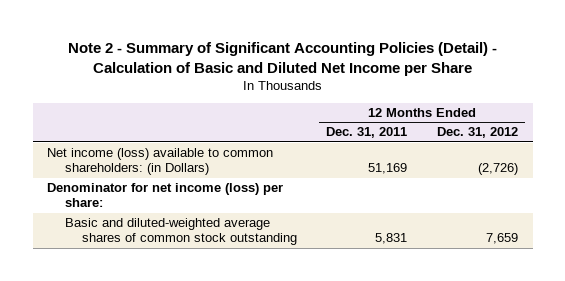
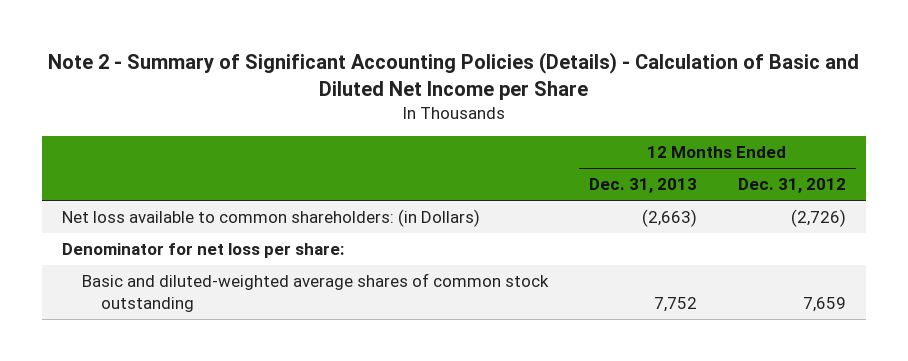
[67,41,497,76] Note 2 - Summary of Significant Accounting Policies (Detail) - Calculation of Basic and Diluted Net Income per Share -> [48,51,860,100] Note 2 - Summary of Significant Accounting Policies (Details) - Calculation of Basic and Diluted Net Income per Share
[326,127,408,139] Dec. 31, 2011 -> none
none -> [588,178,697,194] Dec. 31, 2013
[47,148,274,176] Net income (loss) available to common shareholders: (in Dollars) -> [62,209,481,228] Net loss available to common shareholders: (in Dollars)
[47,183,284,208] Denominator for net income (loss) per share: -> [62,243,345,259] Denominator for net loss per share:

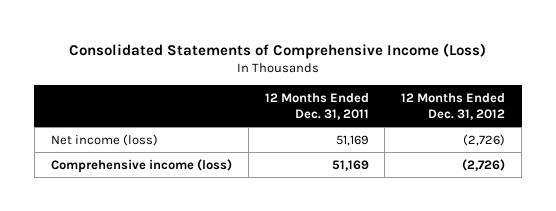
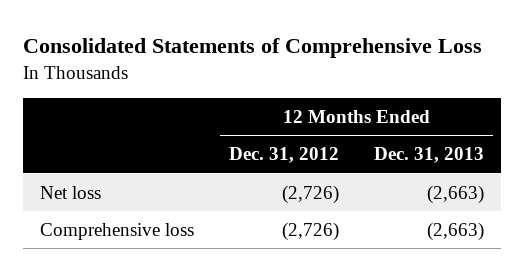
[69,42,487,59] Consolidated Statements of Comprehensive Income (Loss) -> [22,37,482,58] Consolidated Statements of Comprehensive Loss
[264,92,369,121] 12 Months Ended Dec. 31, 2011 -> none
none -> [373,147,484,164] Dec. 31, 2013
[50,133,158,146] Net income (loss) -> [40,185,102,199] Net loss
[50,158,232,173] Comprehensive income (loss) -> [40,222,195,240] Comprehensive loss

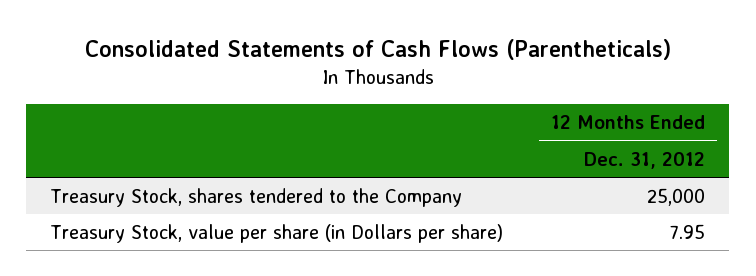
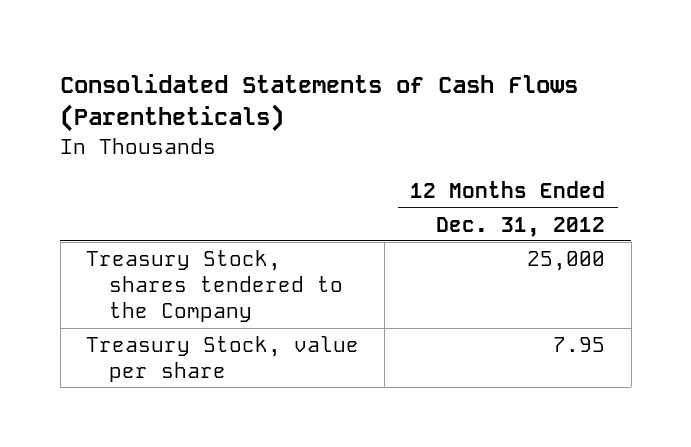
[50,224,504,244] Treasury Stock, value per share (in Dollars per share) -> [85,335,359,383] Treasury Stock, value per share

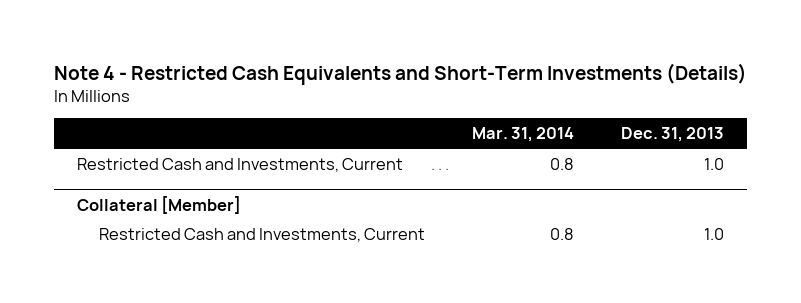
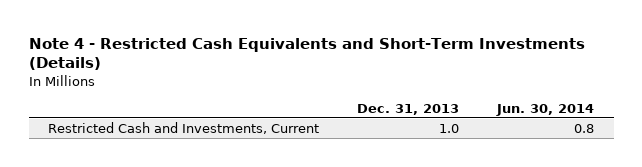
[471,127,574,143] Mar. 31, 2014 -> none
none -> [496,103,595,116] Jun. 30, 2014
[77,195,242,214] Collateral [Member] -> none
[99,227,426,242] Restricted Cash and Investments, Current -> none

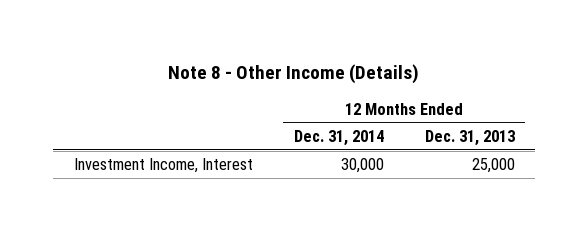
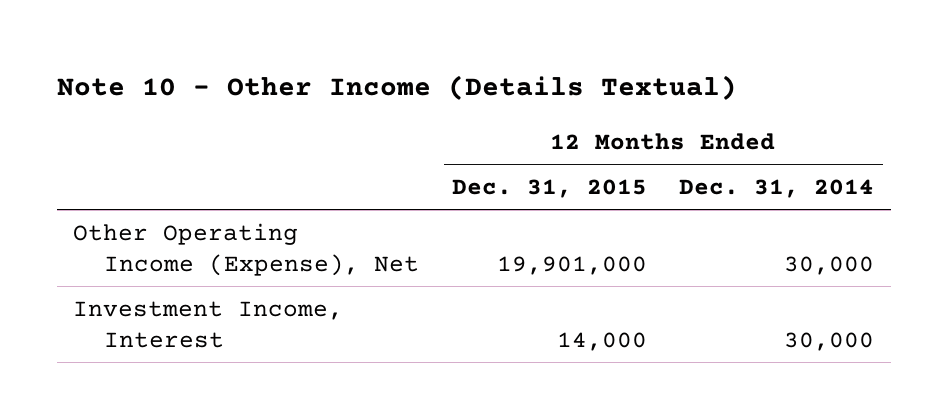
[168,63,420,84] Note 8 - Other Income (Details) -> [56,74,737,100] Note 10 - Other Income (Details Textual)
[424,129,515,146] Dec. 31, 2013 -> none
none -> [451,178,647,198] Dec. 31, 2015
none -> [73,222,420,277] Other Operating Income (Expense), Net

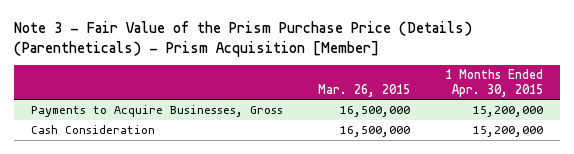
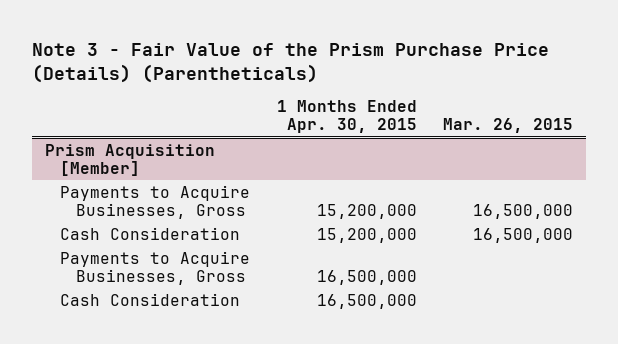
[13,21,472,57] Note 3 - Fair Value of the Prism Purchase Price (Details) (Parentheticals) - Prism Acquisition [Member] -> [31,42,549,83] Note 3 - Fair Value of the Prism Purchase Price (Details) (Parentheticals)
none -> [45,143,216,176] Prism Acquisition [Member]
none -> [60,250,251,285] Payments to Acquire Businesses, Gross
none -> [60,292,241,306] Cash Consideration

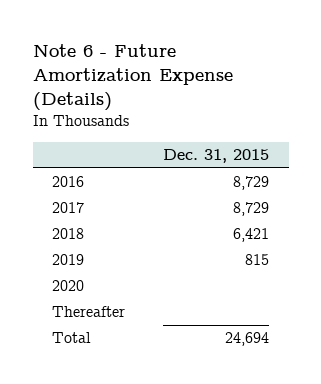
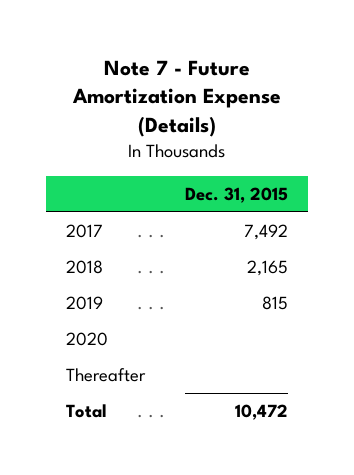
[32,43,233,112] Note 6 - Future Amortization Expense (Details) -> [71,59,281,138] Note 7 - Future Amortization Expense (Details)
[51,176,84,188] 2016 -> none
[233,202,270,217] 8,729 -> [243,224,288,241] 7,492
[233,228,270,243] 6,421 -> [246,260,288,277] 2,165
[225,332,270,347] 24,694 -> [234,404,288,421] 10,472

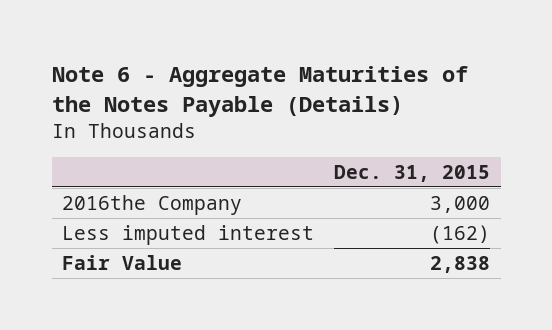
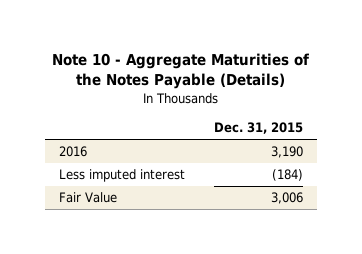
[51,65,468,117] Note 6 - Aggregate Maturities of the Notes Payable (Details) -> [51,52,309,90] Note 10 - Aggregate Maturities of the Notes Payable (Details)
[62,194,243,215] 2016the Company -> none
none -> [58,146,87,158] 2016
[430,224,491,244] (162) -> [271,169,303,182] (184)
[430,255,491,273] 2,838 -> [270,192,303,205] 3,006

